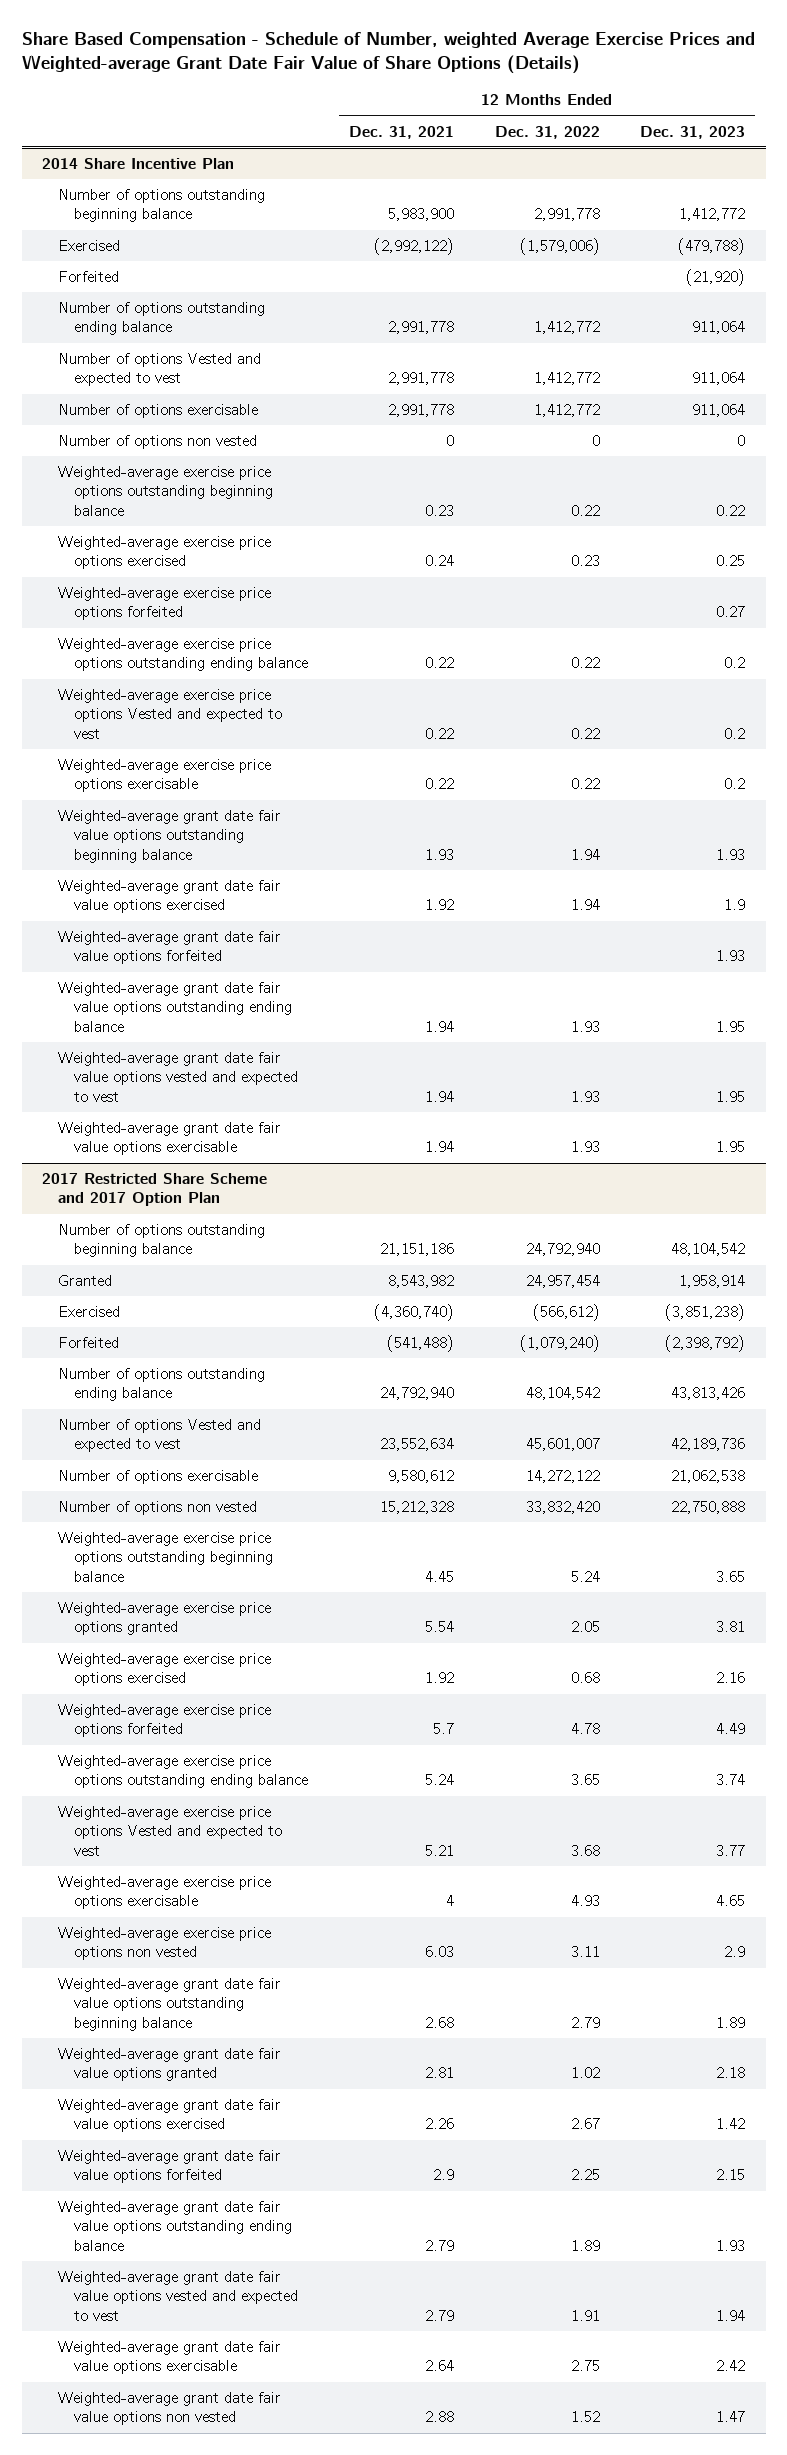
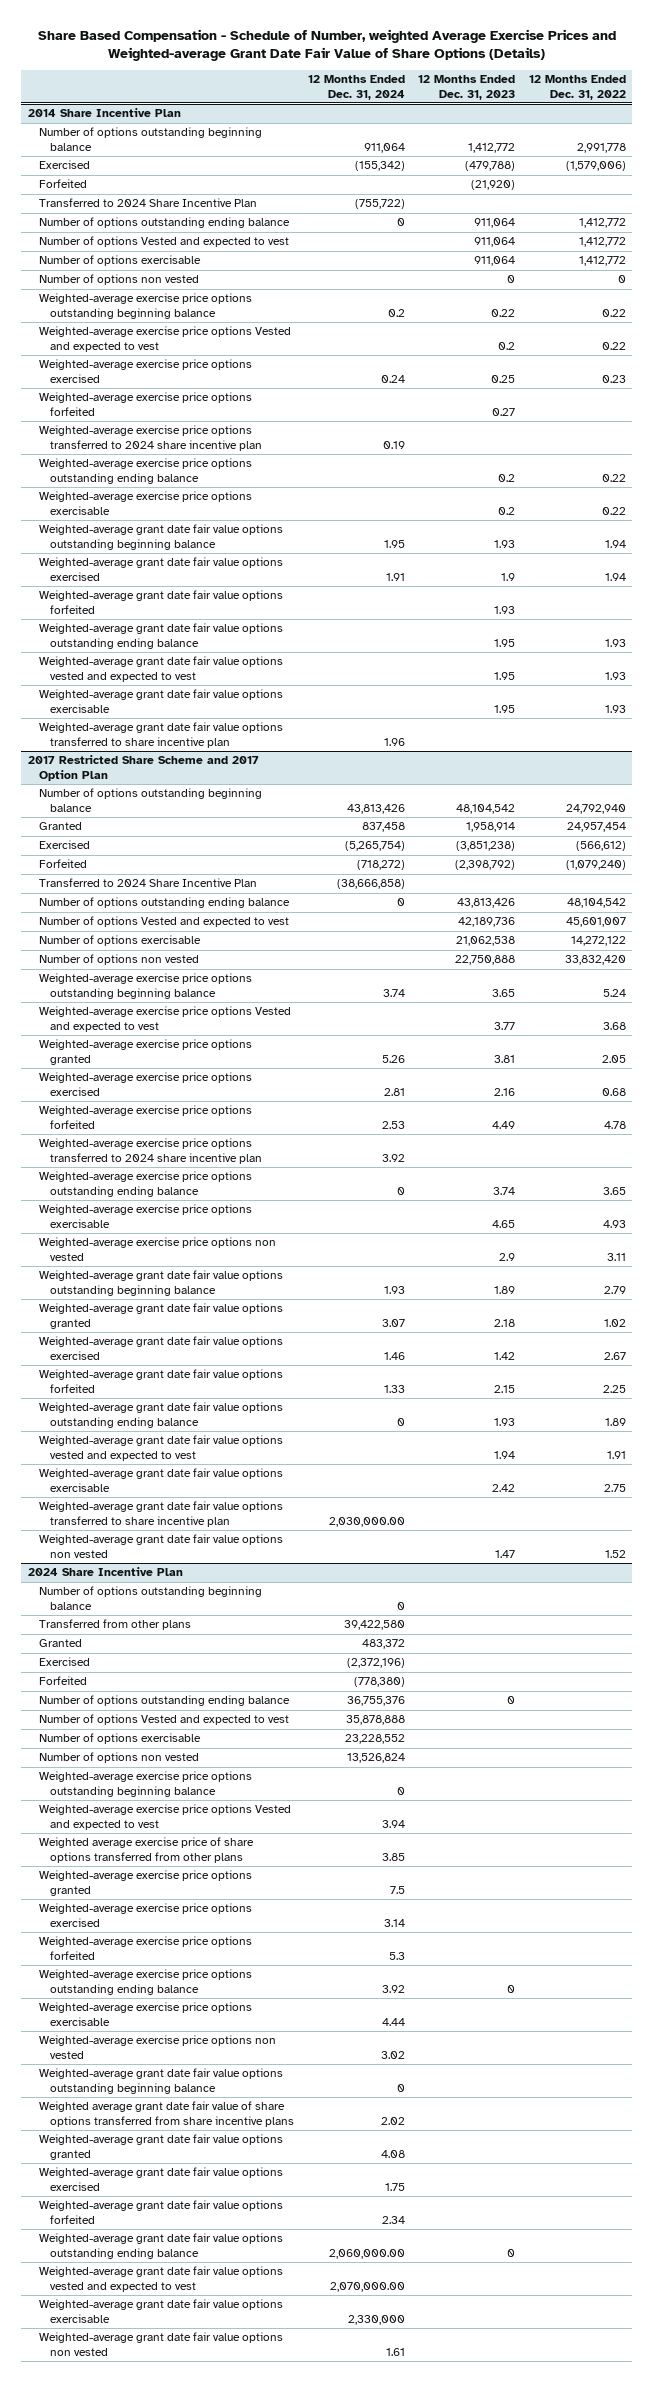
[348,125,454,139] Dec. 31, 2021 -> none
none -> [307,75,405,100] 12 Months Ended Dec. 31, 2024
none -> [39,198,258,208] Transferred to 2024 Share Incentive Plan
[58,688,283,740] Weighted-average exercise price options Vested and expected to vest -> [39,326,292,352] Weighted-average exercise price options Vested and expected to vest
none -> [39,425,263,451] Weighted-average exercise price options transferred to 2024 share incentive plan
none -> [39,722,284,748] Weighted-average grant date fair value options transferred to share incentive plan
none -> [39,878,258,888] Transferred to 2024 Share Incentive Plan
[58,1805,283,1857] Weighted-average exercise price options Vested and expected to vest -> [39,1006,292,1032] Weighted-average exercise price options Vested and expected to vest
none -> [39,1138,263,1164] Weighted-average exercise price options transferred to 2024 share incentive plan
none -> [39,1501,284,1527] Weighted-average grant date fair value options transferred to share incentive plan
none -> [27,1567,183,1577] 2024 Share Incentive Plan
none -> [39,1586,263,1610] Number of options outstanding beginning balance
none -> [39,1619,192,1631] Transferred from other plans
none -> [39,1639,83,1648] Granted
none -> [39,1657,91,1667] Exercised
none -> [39,1676,88,1686] Forfeited
none -> [39,1695,291,1707] Number of options outstanding ending balance
none -> [39,1714,290,1726] Number of options Vested and expected to vest
none -> [39,1733,202,1745] Number of options exercisable
none -> [39,1752,200,1764] Number of options non vested
none -> [39,1771,253,1797] Weighted-average exercise price options outstanding beginning balance
none -> [39,1804,292,1830] Weighted-average exercise price options Vested and expected to vest
none -> [39,1837,255,1863] Weighted average exercise price of share options transferred from other plans
none -> [39,1870,253,1896] Weighted-average exercise price options granted
none -> [39,1903,253,1927] Weighted-average exercise price options exercised
none -> [39,1936,253,1960] Weighted-average exercise price options forfeited
none -> [39,1969,253,1995] Weighted-average exercise price options outstanding ending balance
none -> [39,2002,253,2026] Weighted-average exercise price options exercisable
none -> [39,2035,277,2059] Weighted-average exercise price options non vested
none -> [39,2068,284,2094] Weighted-average grant date fair value options outstanding beginning balance
none -> [39,2101,295,2127] Weighted average grant date fair value of share options transferred from share incentive plans
none -> [39,2134,284,2160] Weighted-average grant date fair value options granted
none -> [39,2167,284,2191] Weighted-average grant date fair value options exercised
none -> [39,2200,284,2224] Weighted-average grant date fair value options forfeited
none -> [39,2233,284,2259] Weighted-average grant date fair value options outstanding ending balance
none -> [39,2266,284,2292] Weighted-average grant date fair value options vested and expected to vest
none -> [39,2299,284,2323] Weighted-average grant date fair value options exercisable
none -> [39,2332,284,2356] Weighted-average grant date fair value options non vested

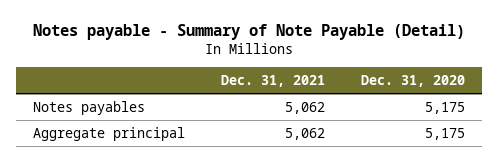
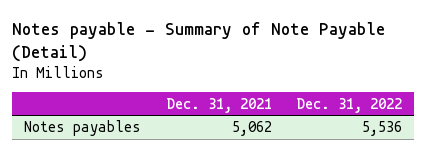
[360,75,465,88] Dec. 31, 2020 -> none
none -> [296,97,403,113] Dec. 31, 2022
[33,126,186,141] Aggregate principal -> none

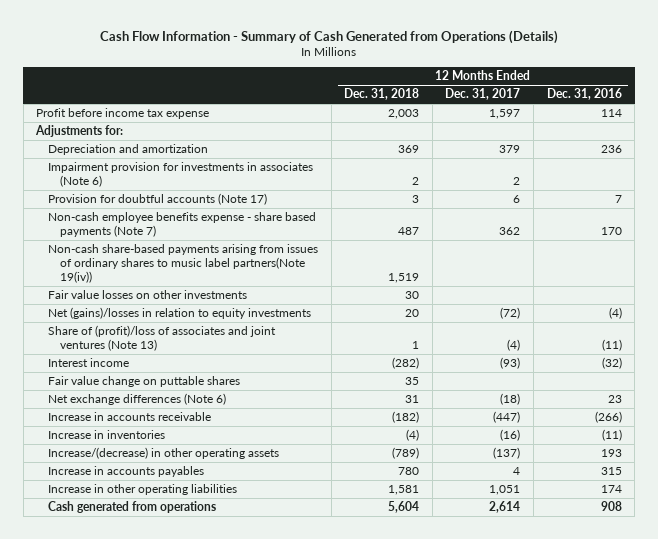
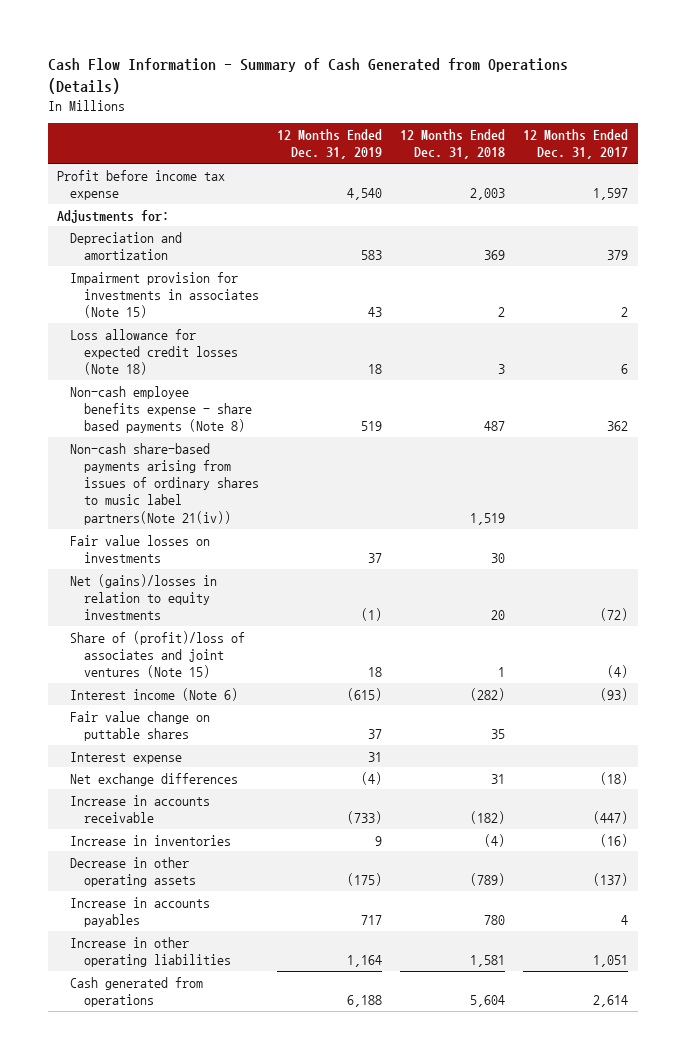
[546,88,622,101] Dec. 31, 2016 -> none
none -> [277,129,383,160] 12 Months Ended Dec. 31, 2019
[48,162,314,188] Impairment provision for investments in associates (Note 6) -> [70,271,259,319] Impairment provision for investments in associates (Note 15)
[48,193,268,206] Provision for doubtful accounts (Note 17) -> [70,328,238,376] Loss allowance for expected credit losses (Note 18)
[48,212,317,238] Non-cash employee benefits expense - share based payments (Note 7) -> [70,385,252,434] Non-cash employee benefits expense - share based payments (Note 8)
[48,244,319,284] Non-cash share-based payments arising from issues of ordinary shares to music label partners(Note 19(iv)) -> [70,442,259,525] Non-cash share-based payments arising from issues of ordinary shares to music label partners(Note 21(iv))
[48,290,248,300] Fair value losses on other investments -> [70,534,211,563] Fair value losses on investments
[48,325,277,352] Share of (profit)/loss of associates and joint ventures (Note 13) -> [70,630,246,679] Share of (profit)/loss of associates and joint ventures (Note 15)
[48,358,130,368] Interest income -> [70,687,239,701] Interest income (Note 6)
none -> [70,751,183,764] Interest expense
[48,393,227,406] Net exchange differences (Note 6) -> [70,772,239,786] Net exchange differences
[48,447,280,460] Increase/(decrease) in other operating assets -> [70,856,196,887] Decrease in other operating assets

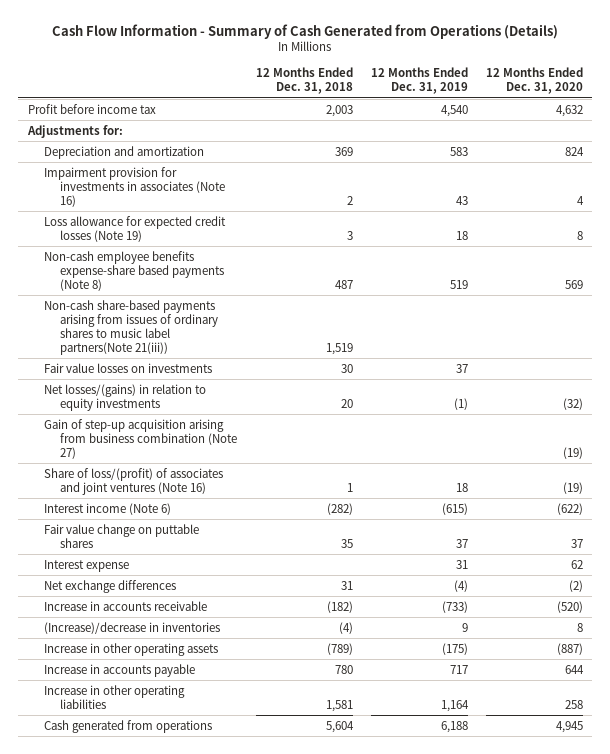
[523,129,629,160] 12 Months Ended Dec. 31, 2017 -> none
none -> [485,67,583,95] 12 Months Ended Dec. 31, 2020
[56,169,225,200] Profit before income tax expense -> [27,103,156,114] Profit before income tax
[70,271,259,319] Impairment provision for investments in associates (Note 15) -> [43,166,226,207] Impairment provision for investments in associates (Note 16)
[70,328,238,376] Loss allowance for expected credit losses (Note 18) -> [43,215,226,242] Loss allowance for expected credit losses (Note 19)
[70,385,252,434] Non-cash employee benefits expense - share based payments (Note 8) -> [43,250,225,291] Non-cash employee benefits expense-share based payments (Note 8)
[70,442,259,525] Non-cash share-based payments arising from issues of ordinary shares to music label partners(Note 21(iv)) -> [43,299,219,355] Non-cash share-based payments arising from issues of ordinary shares to music label partners(Note 21(iii))
[70,573,218,621] Net (gains)/losses in relation to equity investments -> [43,383,206,411] Net losses/(gains) in relation to equity investments
none -> [43,418,238,459] Gain of step-up acquisition arising from business combination (Note 27)
[70,630,246,679] Share of (profit)/loss of associates and joint ventures (Note 15) -> [43,467,223,495] Share of loss/(profit) of associates and joint ventures (Note 16)
[70,834,232,846] Increase in inventories -> [43,621,220,634] (Increase)/decrease in inventories
[70,856,196,887] Decrease in other operating assets -> [43,642,218,656] Increase in other operating assets
[70,896,211,927] Increase in accounts payables -> [43,663,195,677] Increase in accounts payable

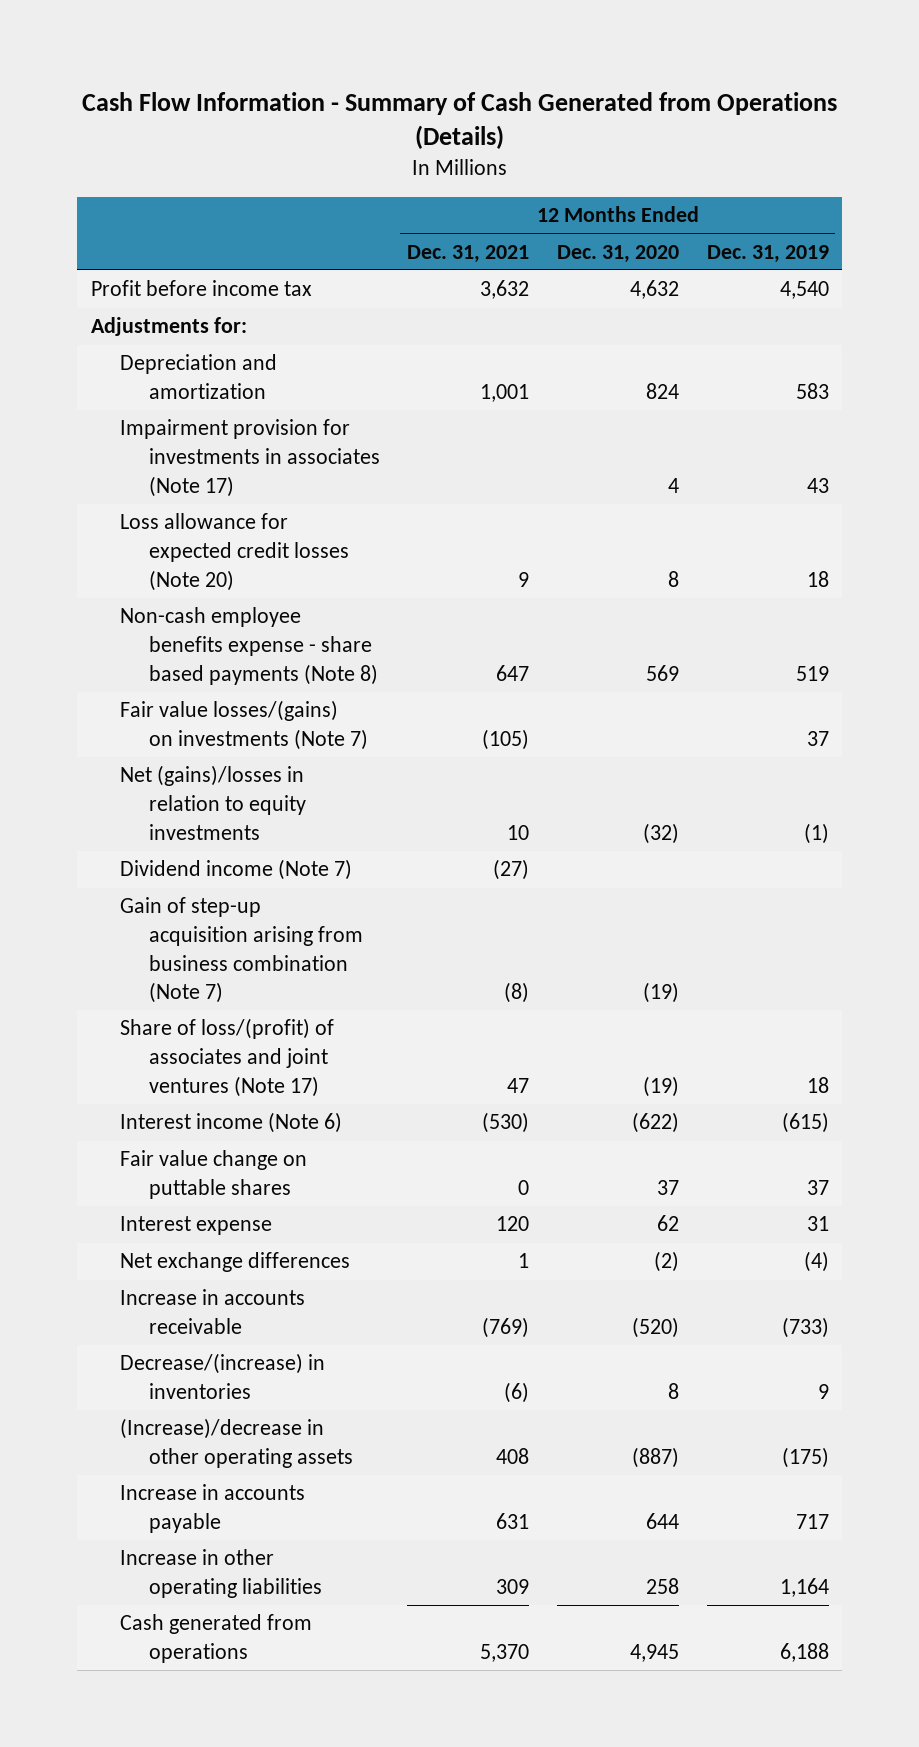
[255,67,353,95] 12 Months Ended Dec. 31, 2018 -> none
none -> [407,244,530,263] Dec. 31, 2021
[43,299,219,355] Non-cash share-based payments arising from issues of ordinary shares to music label partners(Note 21(iii)) -> none
[43,166,226,207] Impairment provision for investments in associates (Note 16) -> [119,419,380,497] Impairment provision for investments in associates (Note 17)
[43,215,226,242] Loss allowance for expected credit losses (Note 19) -> [119,513,349,591] Loss allowance for expected credit losses (Note 20)
[43,250,225,291] Non-cash employee benefits expense-share based payments (Note 8) -> [119,607,378,685] Non-cash employee benefits expense - share based payments (Note 8)
[43,362,212,373] Fair value losses on investments -> [119,700,368,750] Fair value losses/(gains) on investments (Note 7)
[43,383,206,411] Net losses/(gains) in relation to equity investments -> [119,765,306,840] Net (gains)/losses in relation to equity investments
none -> [119,859,352,881] Dividend income (Note 7)
[43,418,238,459] Gain of step-up acquisition arising from business combination (Note 27) -> [119,897,363,1004] Gain of step-up acquisition arising from business combination (Note 7)
[43,467,223,495] Share of loss/(profit) of associates and joint ventures (Note 16) -> [119,1018,334,1097] Share of loss/(profit) of associates and joint ventures (Note 17)
[43,621,220,634] (Increase)/decrease in inventories -> [119,1353,325,1399] Decrease/(increase) in inventories
[43,642,218,656] Increase in other operating assets -> [119,1418,353,1468] (Increase)/decrease in other operating assets

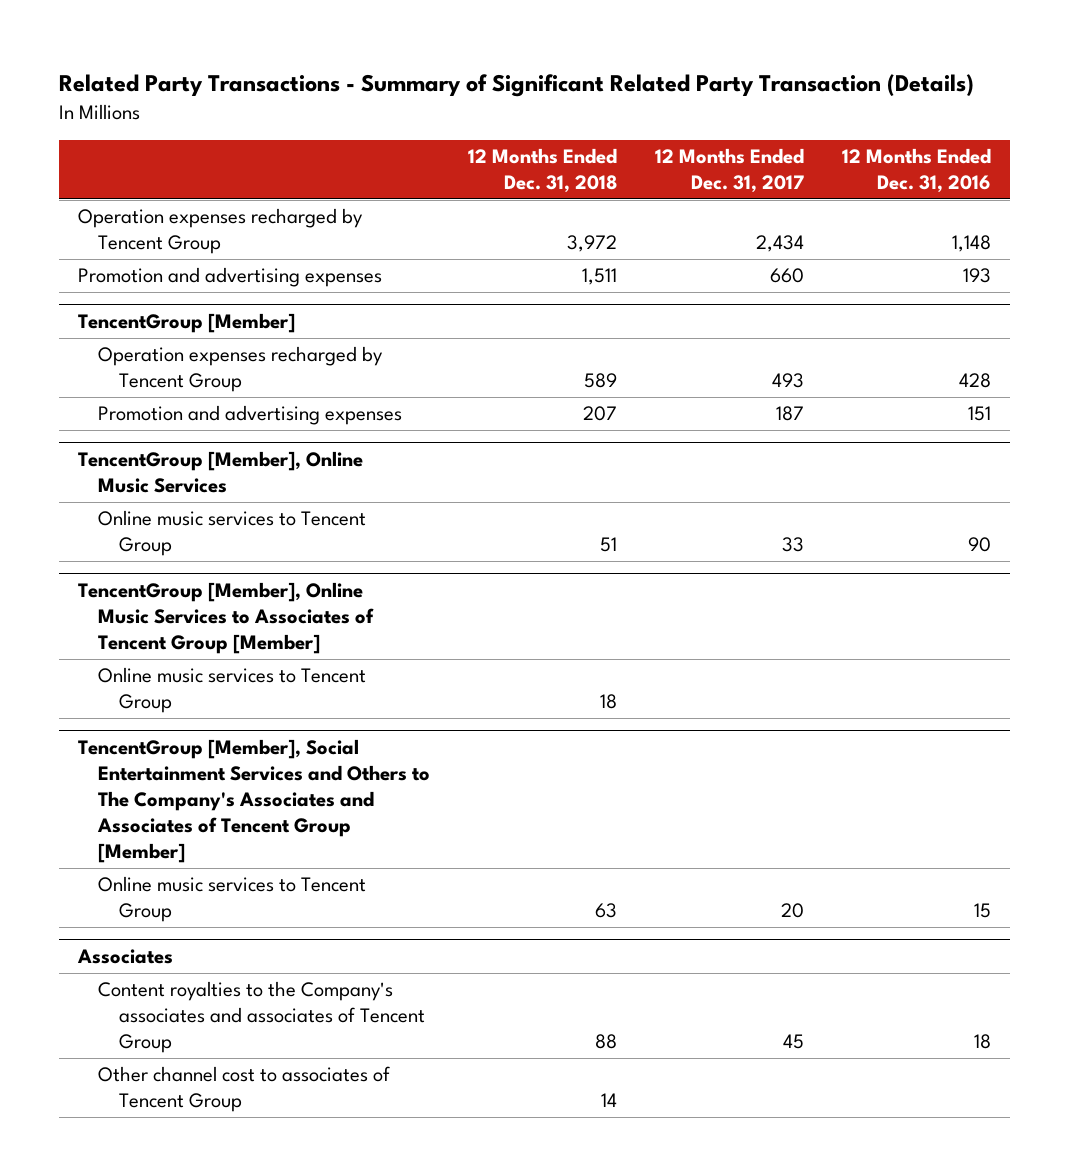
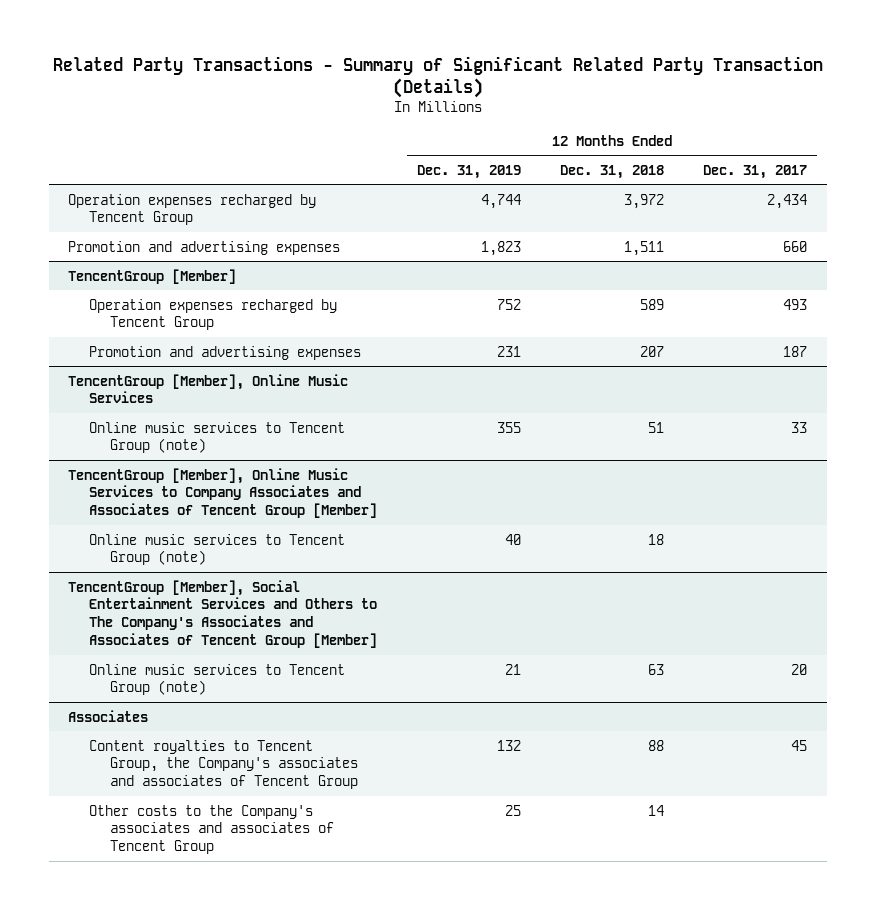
[842,148,992,194] 12 Months Ended Dec. 31, 2016 -> none
none -> [416,164,521,179] Dec. 31, 2019
[98,510,367,557] Online music services to Tencent Group -> [89,421,346,454] Online music services to Tencent Group (note)
[78,582,375,655] TencentGroup [Member], Online Music Services to Associates of Tencent Group [Member] -> [68,467,378,519] TencentGroup [Member], Online Music Services to Company Associates and Associates of Tencent Group [Member]
[98,667,367,714] Online music services to Tencent Group -> [89,533,346,566] Online music services to Tencent Group (note)
[98,876,367,923] Online music services to Tencent Group -> [89,663,346,696] Online music services to Tencent Group (note)
[98,981,425,1054] Content royalties to the Company's associates and associates of Tencent Group -> [89,739,359,790] Content royalties to Tencent Group, the Company's associates and associates of Tencent Group
[98,1066,391,1113] Other channel cost to associates of Tencent Group -> [89,804,335,855] Other costs to the Company's associates and associates of Tencent Group

